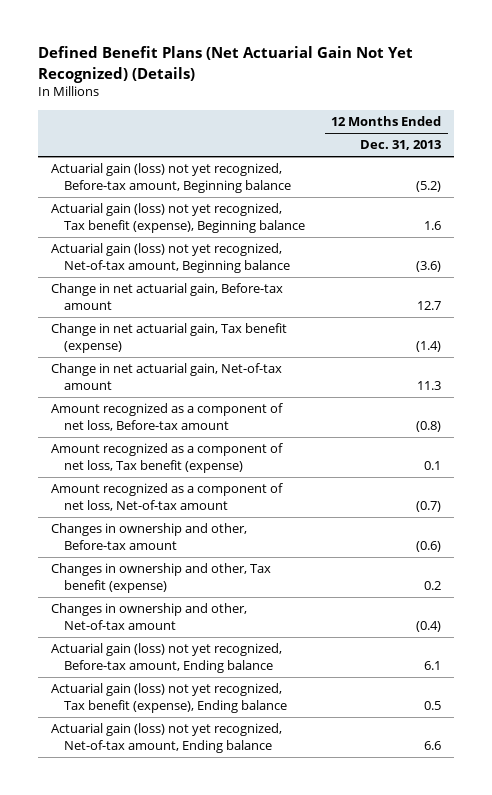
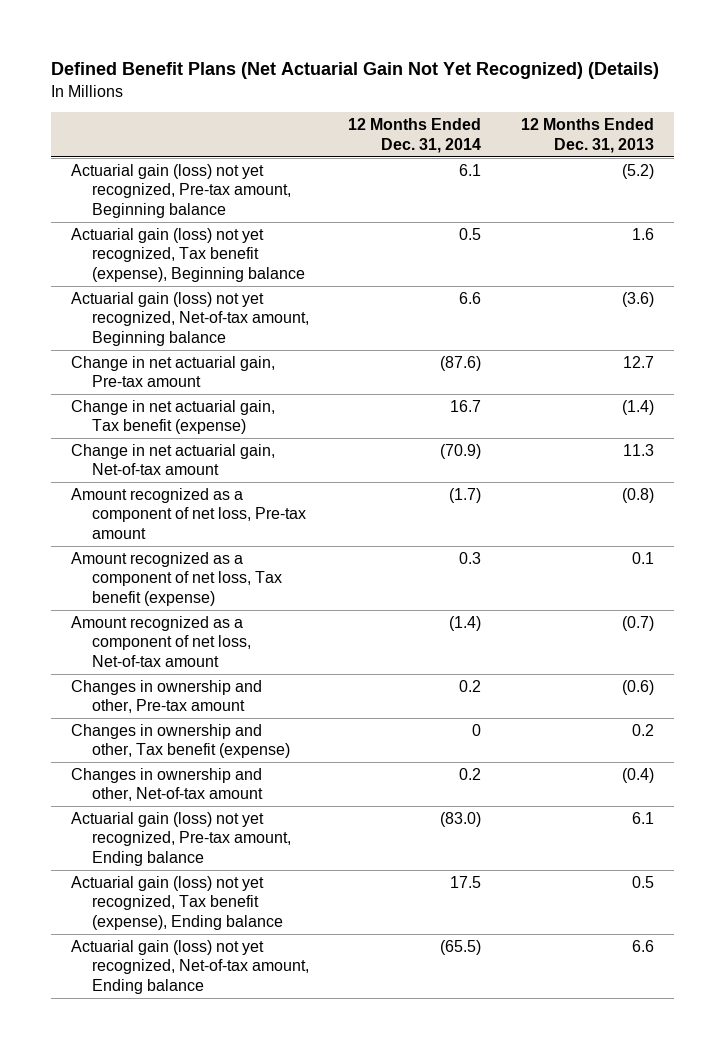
none -> [348,118,482,153] 12 Months Ended Dec. 31, 2014
[51,163,291,193] Actuarial gain (loss) not yet recognized, Before-tax amount, Beginning balance -> [70,163,291,219] Actuarial gain (loss) not yet recognized, Pre-tax amount, Beginning balance
[51,283,284,310] Change in net actuarial gain, Before-tax amount -> [70,355,275,388] Change in net actuarial gain, Pre-tax amount
[51,403,284,431] Amount recognized as a component of net loss, Before-tax amount -> [70,487,306,540] Amount recognized as a component of net loss, Pre-tax amount
[51,523,248,550] Changes in ownership and other, Before-tax amount -> [70,679,262,714] Changes in ownership and other, Pre-tax amount
[51,643,283,673] Actuarial gain (loss) not yet recognized, Before-tax amount, Ending balance -> [70,811,291,867] Actuarial gain (loss) not yet recognized, Pre-tax amount, Ending balance

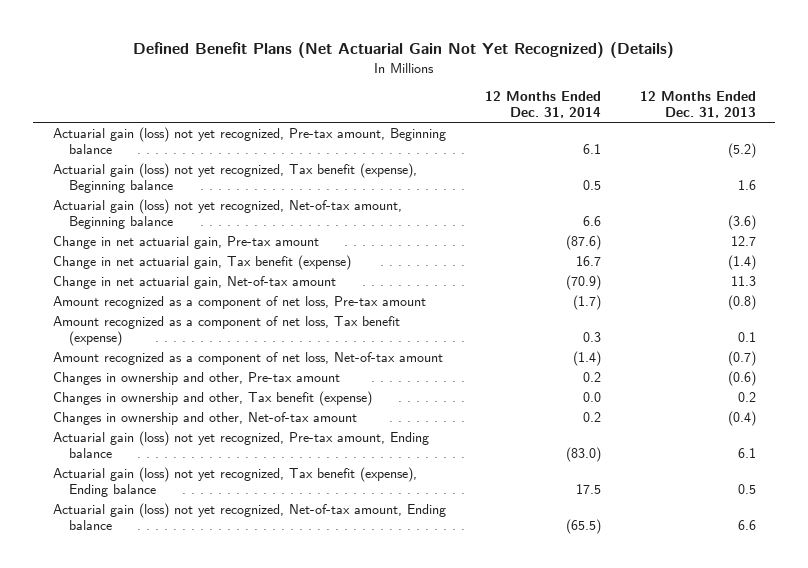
[472,723,482,736] 0 -> [582,391,601,402] 0.0

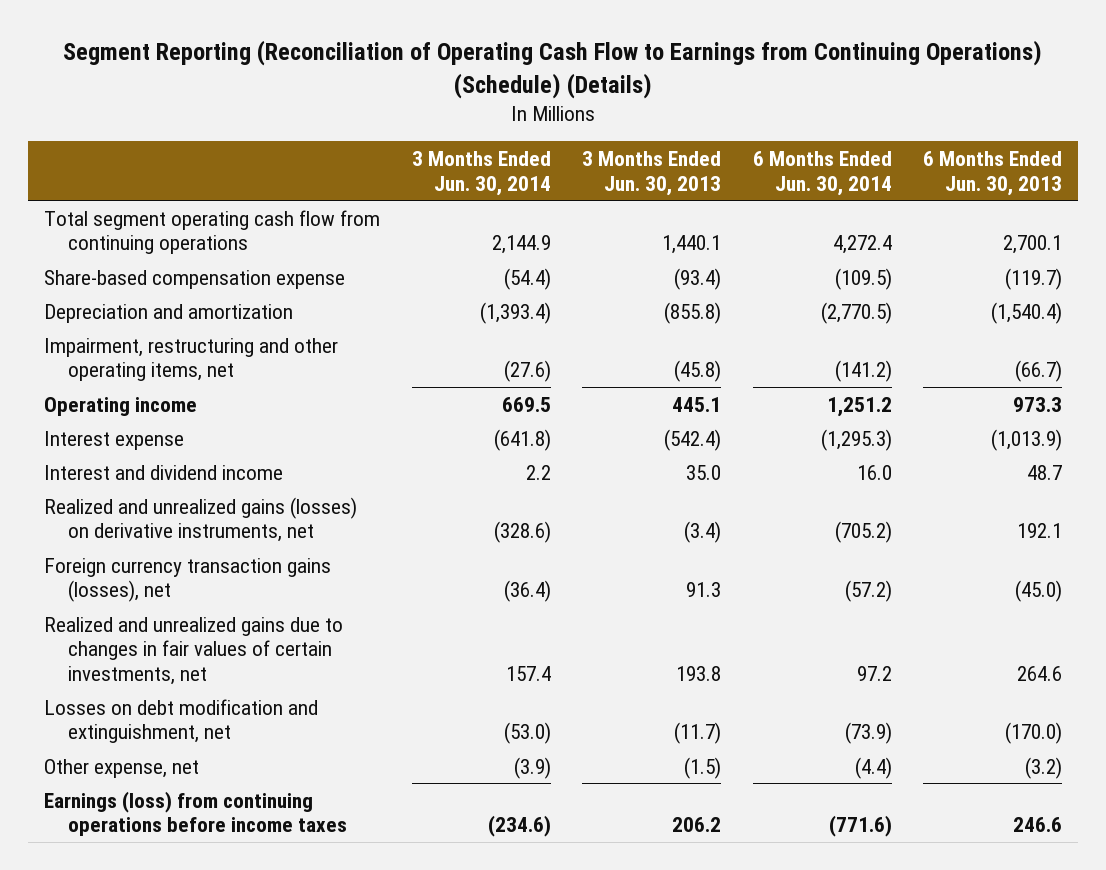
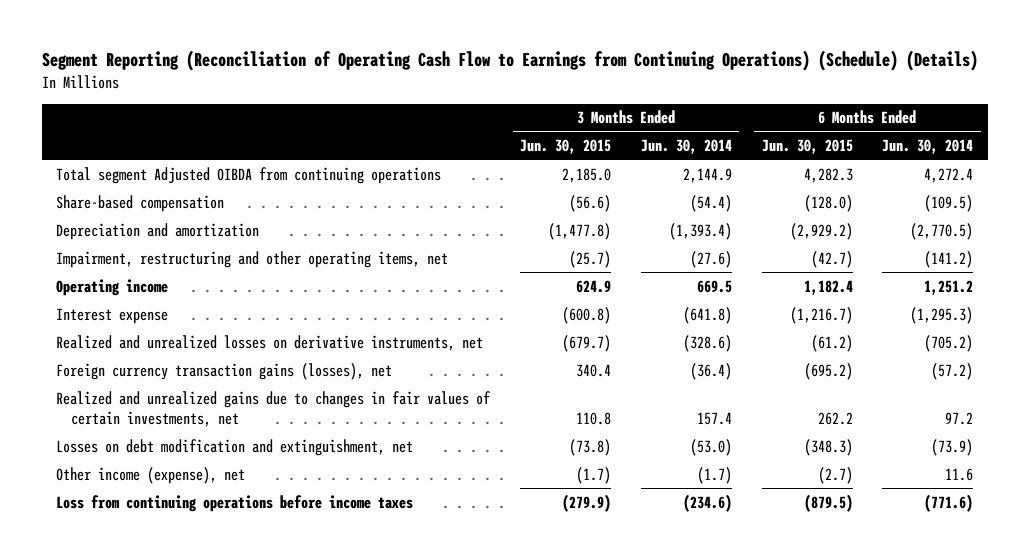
[582,150,722,196] 3 Months Ended Jun. 30, 2013 -> none
[923,150,1063,196] 6 Months Ended Jun. 30, 2013 -> none
none -> [520,138,612,154] Jun. 30, 2015
none -> [761,138,853,154] Jun. 30, 2015
[44,209,381,255] Total segment operating cash flow from continuing operations -> [56,166,442,184] Total segment Adjusted OIBDA from continuing operations
[44,269,346,289] Share-based compensation expense -> [56,194,225,212] Share-based compensation
[44,464,284,480] Interest and dividend income -> none
[44,496,358,543] Realized and unrealized gains (losses) on derivative instruments, net -> [56,334,484,351] Realized and unrealized losses on derivative instruments, net
[44,758,200,778] Other expense, net -> [56,466,246,484] Other income (expense), net
[513,756,551,779] (3.9) -> [696,466,732,484] (1.7)
[854,756,892,779] (4.4) -> [945,467,974,481] 11.6
[44,790,348,837] Earnings (loss) from continuing operations before income taxes -> [56,494,414,512] Loss from continuing operations before income taxes

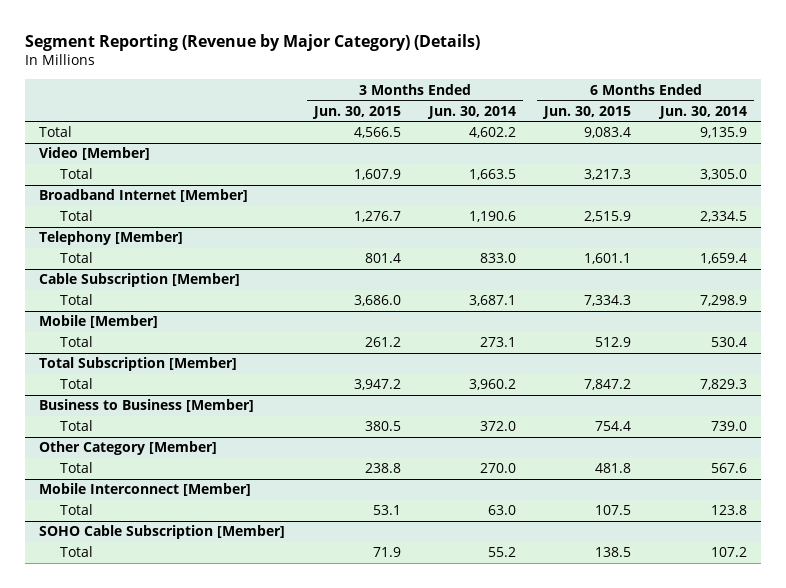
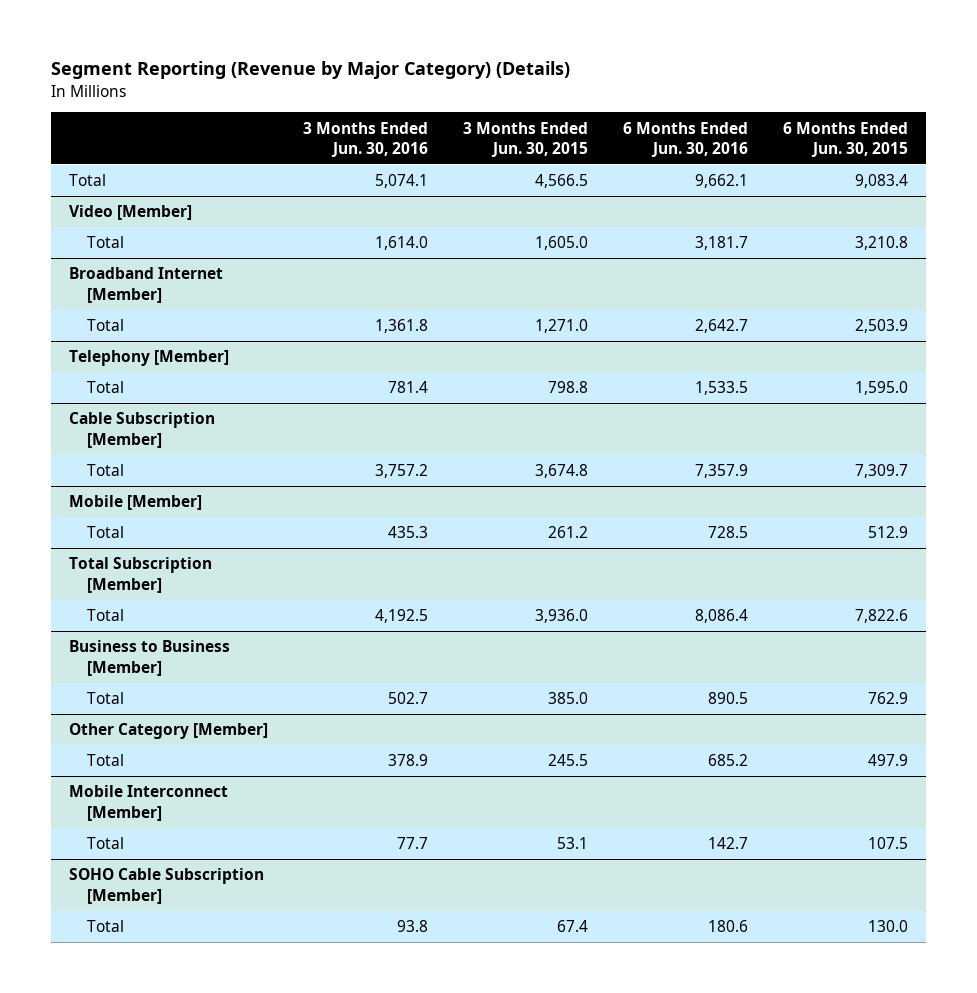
[426,105,516,119] Jun. 30, 2014 -> none
[657,105,747,119] Jun. 30, 2014 -> none
none -> [302,121,428,158] 3 Months Ended Jun. 30, 2016
none -> [623,121,749,158] 6 Months Ended Jun. 30, 2016
[353,169,401,181] 1,607.9 -> [534,236,588,251] 1,605.0
[584,169,632,181] 3,217.3 -> [855,236,909,251] 3,210.8
[353,211,401,223] 1,276.7 -> [534,319,588,334] 1,271.0
[584,211,632,223] 2,515.9 -> [855,319,909,334] 2,503.9
[364,253,401,264] 801.4 -> [547,381,588,394] 798.8
[584,253,632,265] 1,601.1 -> [855,381,909,396] 1,595.0
[353,295,401,307] 3,686.0 -> [534,464,588,479] 3,674.8
[584,295,632,307] 7,334.3 -> [855,464,909,479] 7,309.7
[353,379,401,391] 3,947.2 -> [534,609,588,624] 3,936.0
[584,379,632,391] 7,847.2 -> [855,609,909,624] 7,822.6
[364,421,401,432] 380.5 -> [547,692,588,705] 385.0
[595,421,632,432] 754.4 -> [868,692,909,705] 762.9
[364,463,401,474] 238.8 -> [547,754,588,767] 245.5
[595,463,632,474] 481.8 -> [868,754,909,767] 497.9
[372,547,401,558] 71.9 -> [556,920,588,933] 67.4
[595,547,632,558] 138.5 -> [868,920,909,933] 130.0

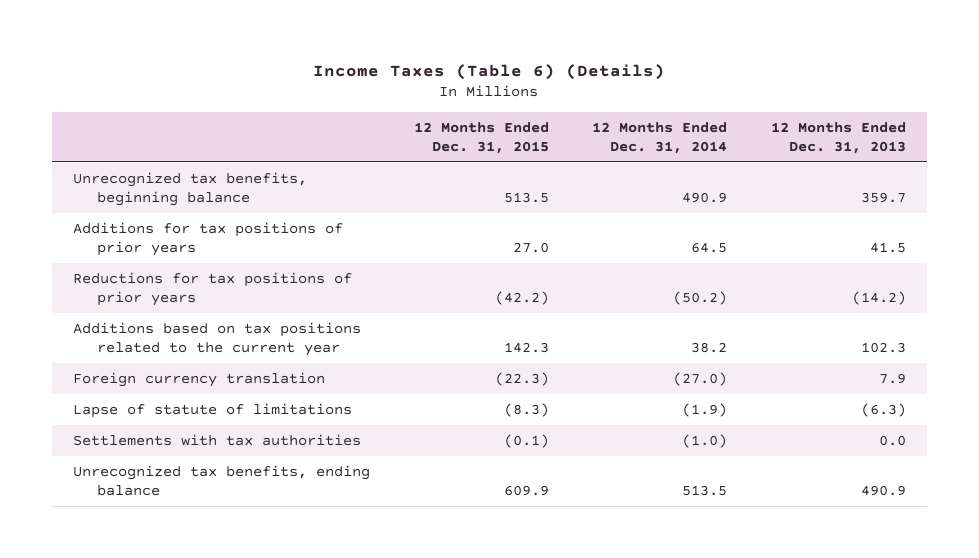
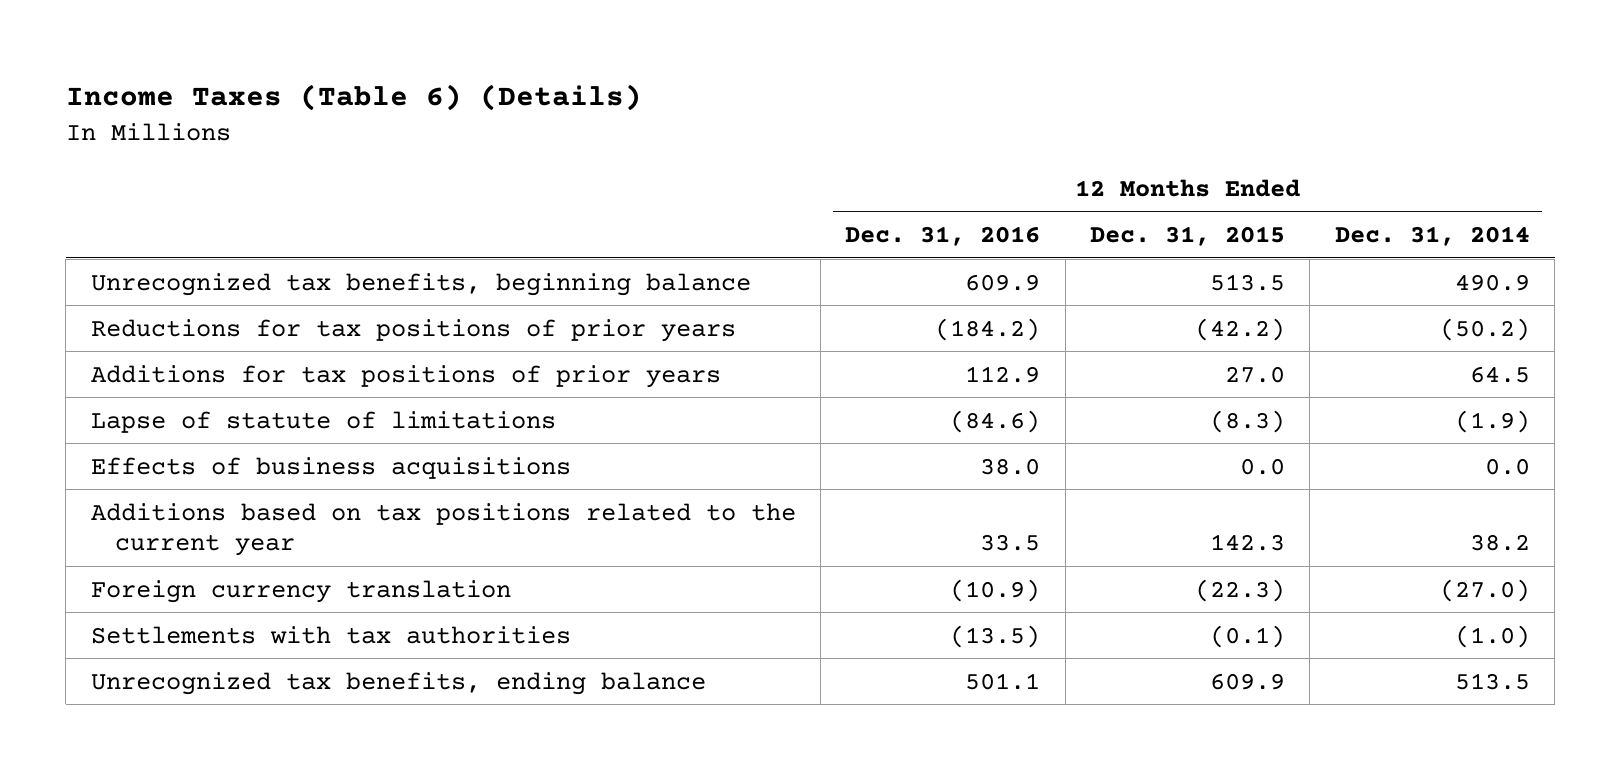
[770,121,906,154] 12 Months Ended Dec. 31, 2013 -> none
none -> [845,225,1041,246] Dec. 31, 2016
[73,221,344,257] Additions for tax positions of prior years -> [90,364,721,388] Additions for tax positions of prior years
[73,402,353,418] Lapse of statute of limitations -> [90,410,556,433] Lapse of statute of limitations
none -> [90,456,571,479] Effects of business acquisitions

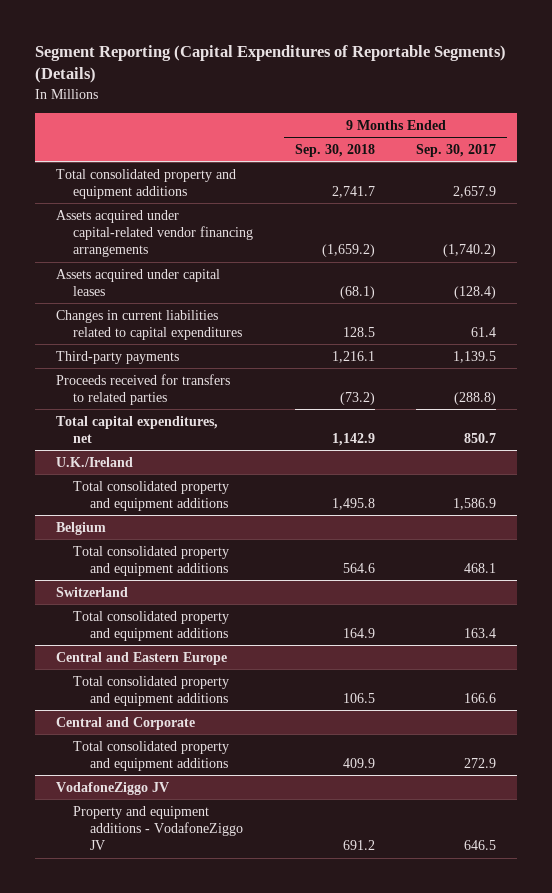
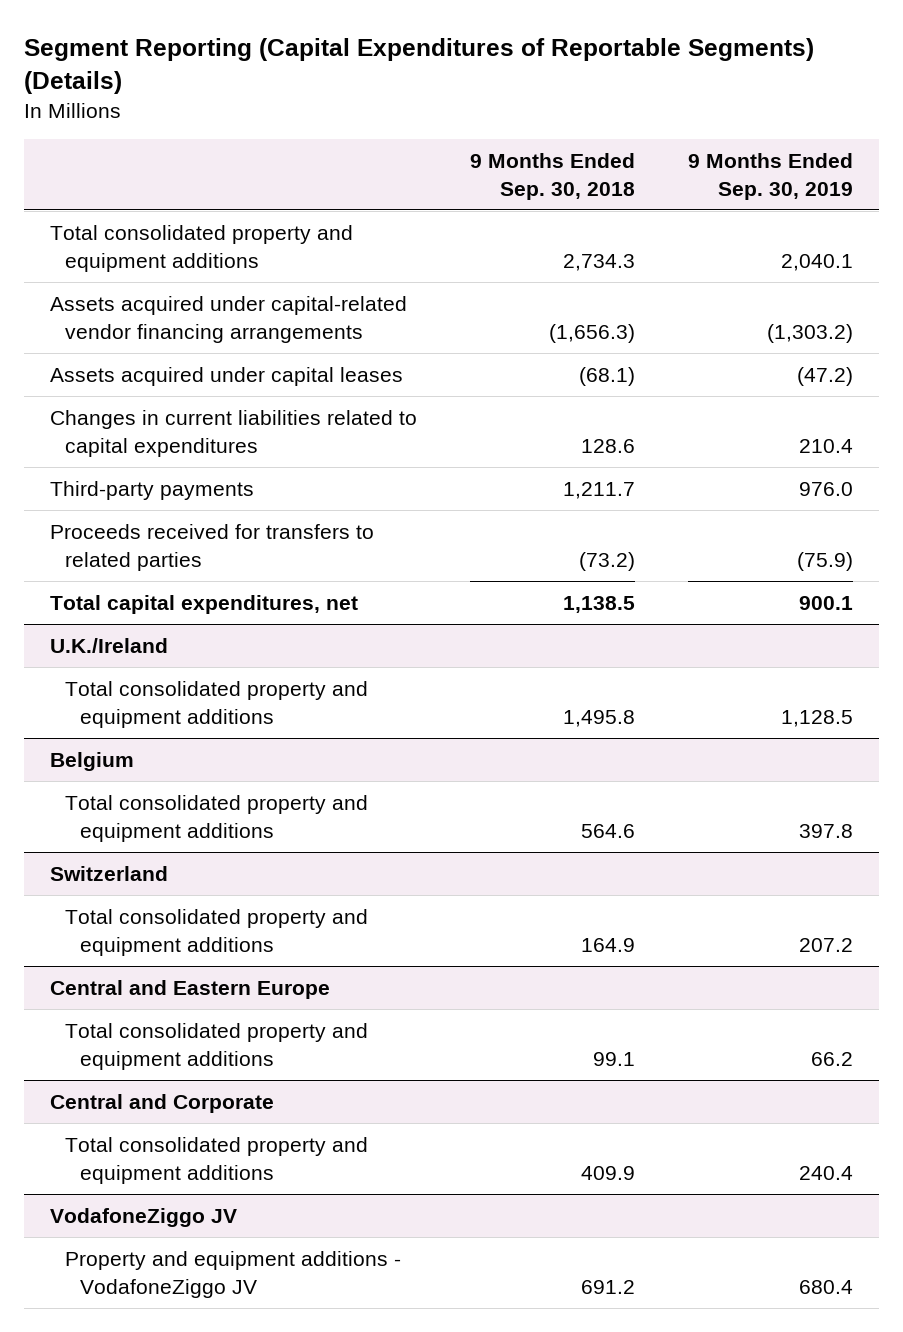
[416,143,497,157] Sep. 30, 2017 -> none
none -> [687,153,853,200] 9 Months Ended Sep. 30, 2019
[331,185,375,198] 2,741.7 -> [562,253,635,271] 2,734.3
[321,244,375,258] (1,659.2) -> [548,323,635,343] (1,656.3)
[342,326,375,337] 128.5 -> [580,438,635,453] 128.6
[331,350,375,363] 1,216.1 -> [562,482,635,500] 1,211.7
[331,432,375,446] 1,142.9 -> [562,596,635,614] 1,138.5
[342,692,375,703] 106.5 -> [592,1051,635,1066] 99.1

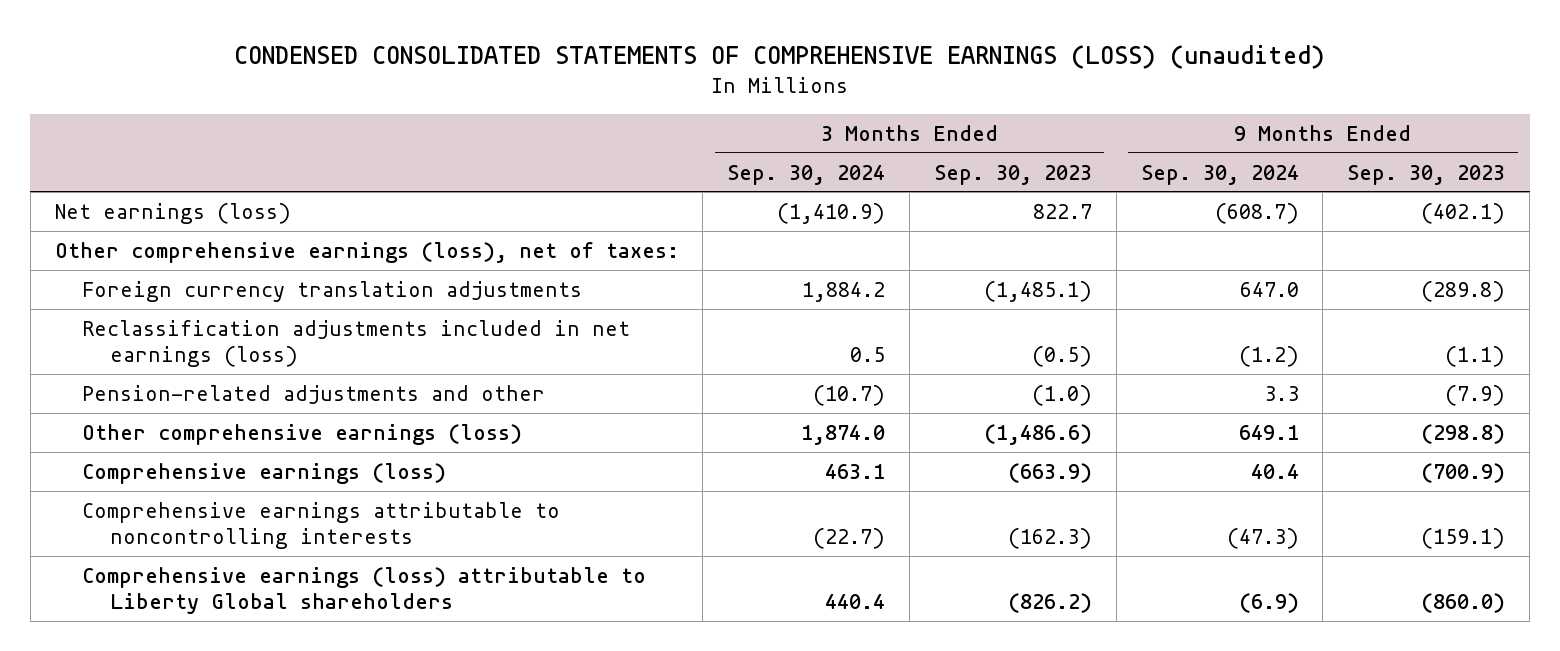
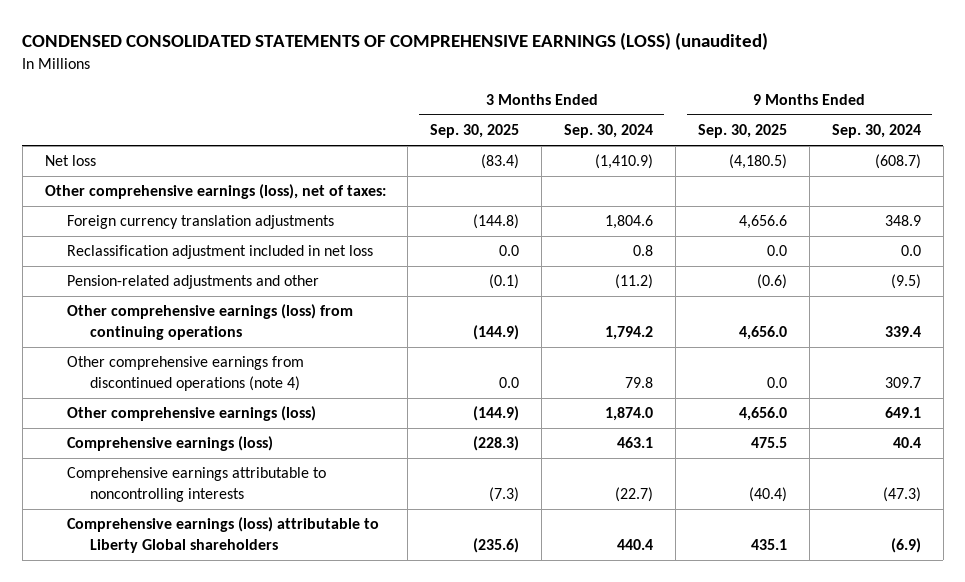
[933,164,1092,185] Sep. 30, 2023 -> none
[1347,164,1506,185] Sep. 30, 2023 -> none
none -> [430,124,520,139] Sep. 30, 2025
none -> [697,124,787,139] Sep. 30, 2025
[54,202,291,224] Net earnings (loss) -> [44,155,96,167] Net loss
[802,281,886,302] 1,884.2 -> [605,215,654,230] 1,804.6
[1239,281,1299,297] 647.0 -> [884,215,921,227] 348.9
[82,319,631,368] Reclassification adjustments included in net earnings (loss) -> [67,245,374,260] Reclassification adjustment included in net loss
[850,347,886,363] 0.5 -> [633,245,654,257] 0.8
[1238,346,1299,368] (1.2) -> [900,245,921,257] 0.0
[813,384,886,406] (10.7) -> [615,274,654,290] (11.2)
[1263,385,1299,401] 3.3 -> [890,274,921,290] (9.5)
none -> [67,304,354,340] Other comprehensive earnings (loss) from continuing operations
none -> [67,356,305,391] Other comprehensive earnings from discontinued operations (note 4)

